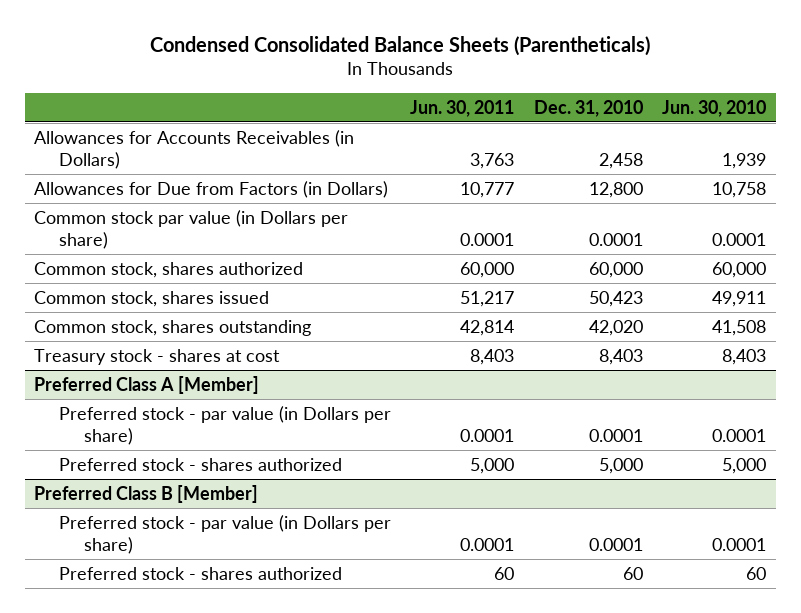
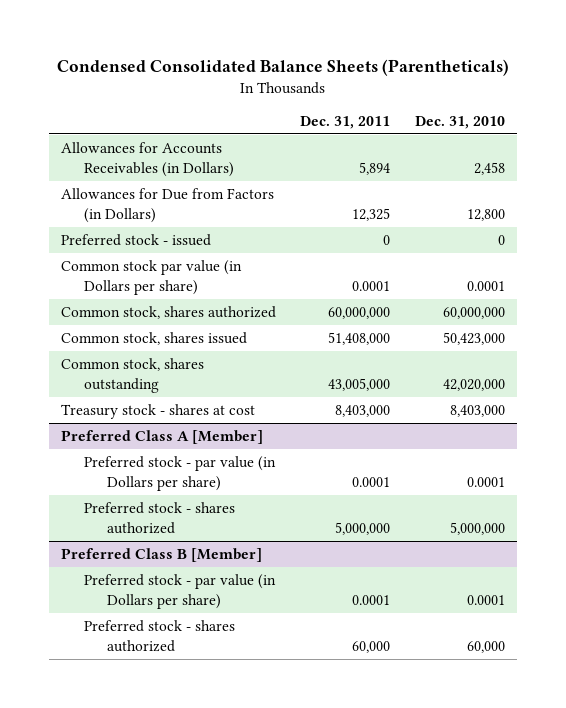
[410,99,515,117] Jun. 30, 2011 -> none
[662,99,767,117] Jun. 30, 2010 -> none
none -> [300,116,391,130] Dec. 31, 2011
none -> [60,233,211,246] Preferred stock - issued
[588,261,643,278] 60,000 -> [442,306,505,319] 60,000,000
[588,290,643,307] 50,423 -> [442,331,505,345] 50,423,000
[588,319,643,336] 42,020 -> [442,378,505,391] 42,020,000
[598,348,643,365] 8,403 -> [449,404,505,417] 8,403,000
[598,457,643,474] 5,000 -> [449,521,505,535] 5,000,000
[622,566,643,580] 60 -> [466,640,505,653] 60,000

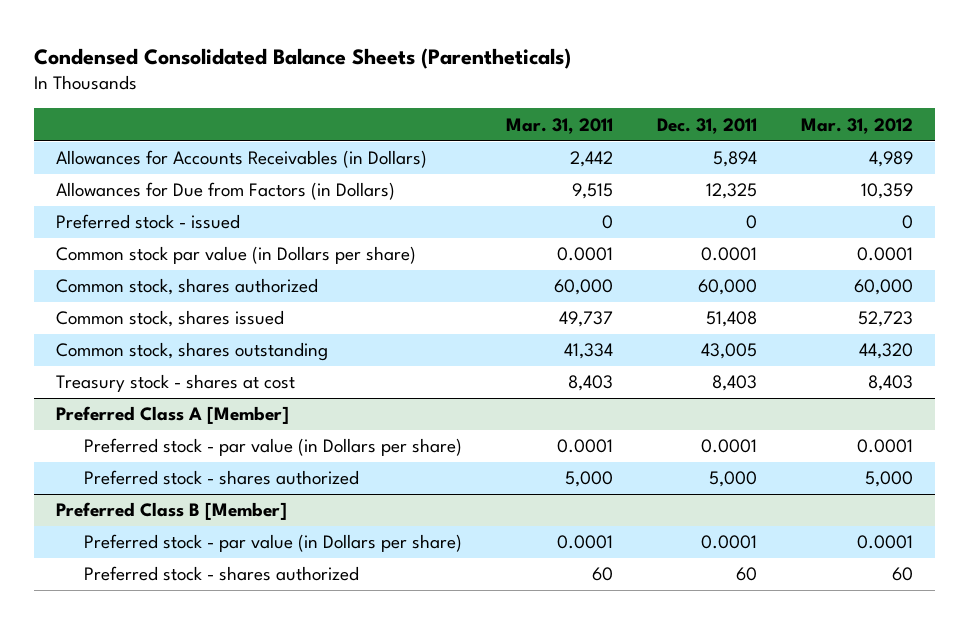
[414,116,505,130] Dec. 31, 2010 -> none
none -> [505,117,613,134] Mar. 31, 2011
none -> [800,117,913,134] Mar. 31, 2012
[328,306,391,319] 60,000,000 -> [697,279,757,296] 60,000
[328,331,391,345] 51,408,000 -> [705,311,757,328] 51,408
[328,377,391,391] 43,005,000 -> [700,343,757,360] 43,005
[335,404,391,417] 8,403,000 -> [711,375,757,392] 8,403
[335,521,391,535] 5,000,000 -> [708,471,757,488] 5,000
[352,640,391,653] 60,000 -> [735,567,757,582] 60

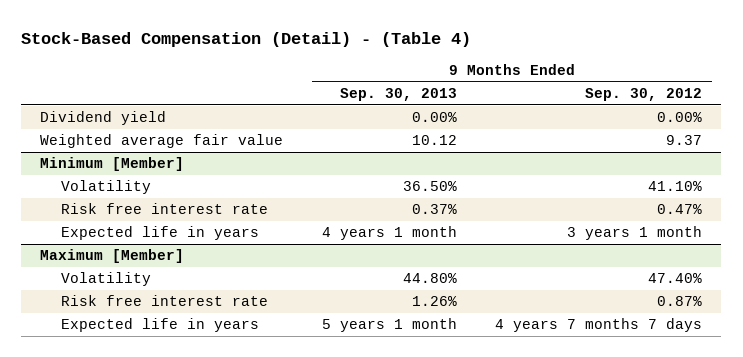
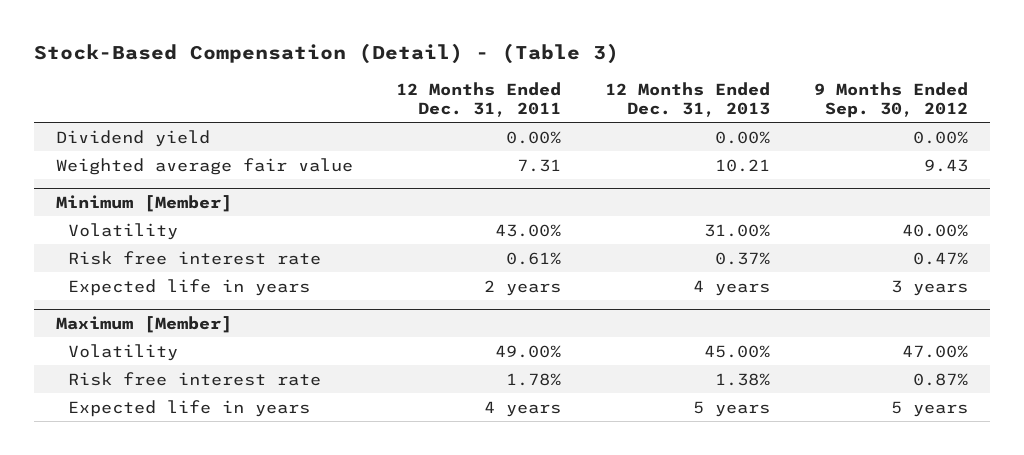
[21,31,472,47] Stock-Based Compensation (Detail) - (Table 4) -> [33,43,619,65] Stock-Based Compensation (Detail) - (Table 3)
[339,88,457,102] Sep. 30, 2013 -> none
none -> [396,82,562,118] 12 Months Ended Dec. 31, 2011
none -> [605,82,771,118] 12 Months Ended Dec. 31, 2013
[666,135,703,146] 9.37 -> [923,158,968,172] 9.43
[648,181,703,192] 41.10% -> [901,223,968,237] 40.00%
[567,226,703,241] 3 years 1 month -> [890,279,968,296] 3 years
[648,273,703,284] 47.40% -> [901,344,968,358] 47.00%
[495,318,703,333] 4 years 7 months 7 days -> [890,400,968,417] 5 years

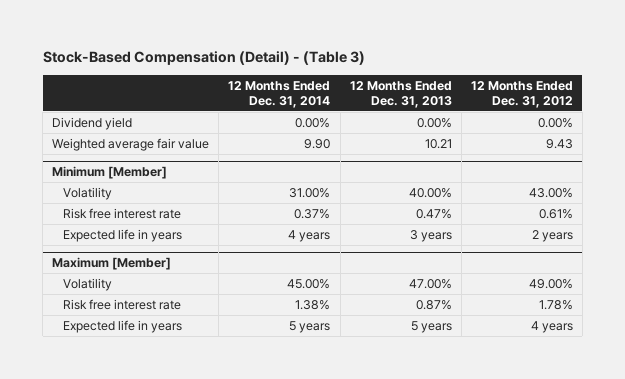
[396,82,562,118] 12 Months Ended Dec. 31, 2011 -> none
[813,82,968,119] 9 Months Ended Sep. 30, 2012 -> none
none -> [228,80,331,108] 12 Months Ended Dec. 31, 2014
none -> [470,80,573,108] 12 Months Ended Dec. 31, 2012
[704,223,771,237] 31.00% -> [408,187,452,198] 40.00%
[715,251,771,265] 0.37% -> [415,208,452,219] 0.47%
[693,279,771,296] 4 years -> [409,229,452,242] 3 years
[704,344,771,358] 45.00% -> [408,278,452,289] 47.00%
[715,372,771,386] 1.38% -> [415,299,452,310] 0.87%

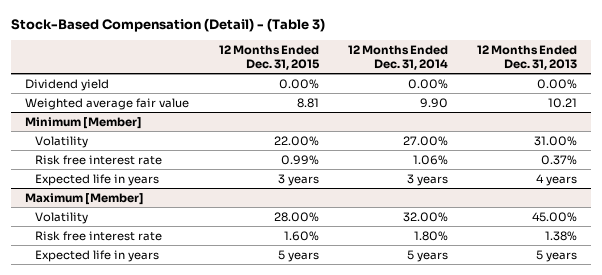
[470,80,573,108] 12 Months Ended Dec. 31, 2012 -> none
none -> [218,44,320,70] 12 Months Ended Dec. 31, 2015
[289,187,331,198] 31.00% -> [402,135,448,146] 27.00%
[408,187,452,198] 40.00% -> [533,135,577,146] 31.00%
[294,208,331,219] 0.37% -> [412,154,448,165] 1.06%
[415,208,452,219] 0.47% -> [540,154,577,165] 0.37%
[288,229,331,242] 4 years -> [406,173,448,186] 3 years
[409,229,452,242] 3 years -> [535,173,577,186] 4 years
[287,278,331,289] 45.00% -> [402,211,448,222] 32.00%
[408,278,452,289] 47.00% -> [531,211,577,222] 45.00%
[295,299,331,310] 1.38% -> [413,230,448,241] 1.80%
[415,299,452,310] 0.87% -> [544,230,577,241] 1.38%

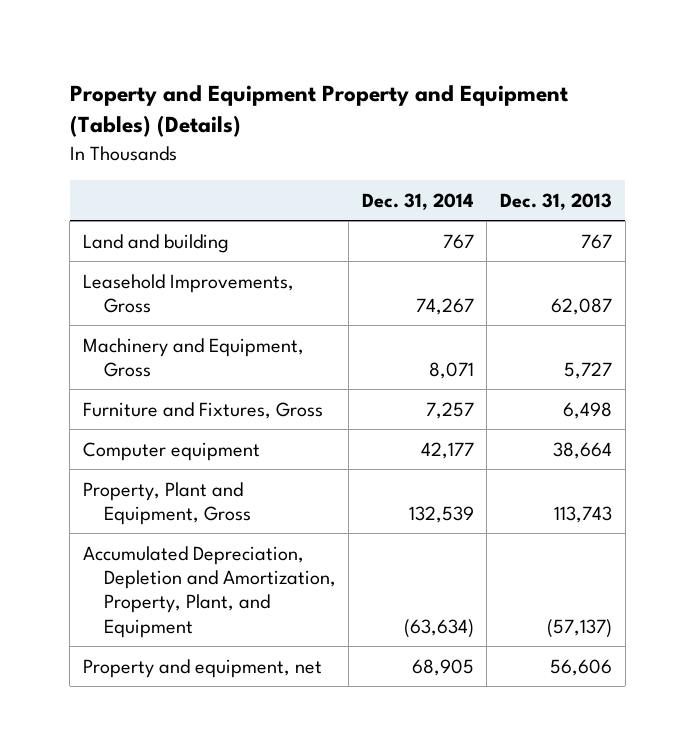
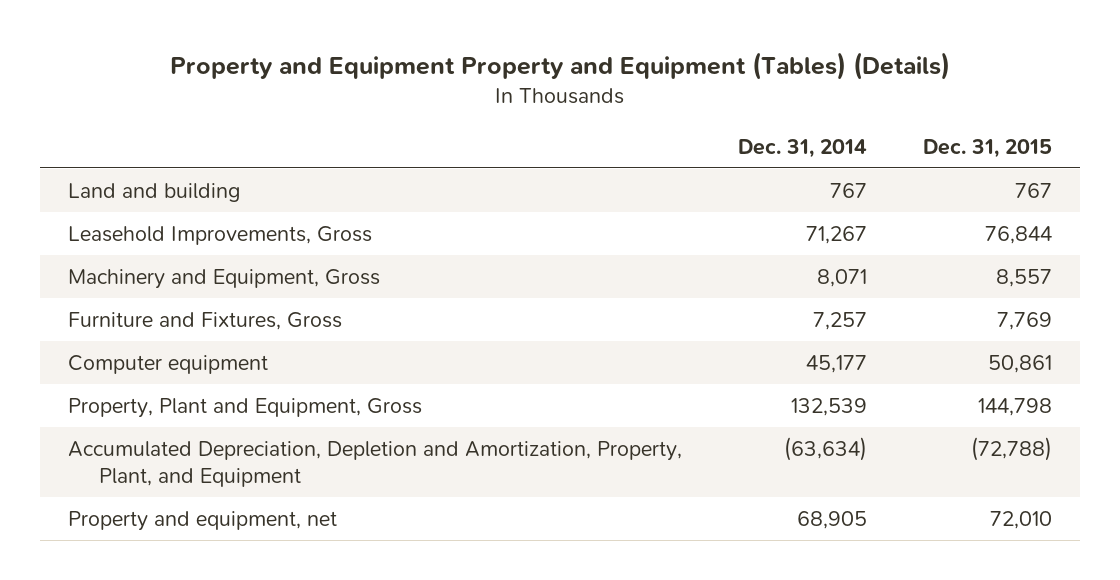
[500,192,613,210] Dec. 31, 2013 -> none
none -> [923,138,1053,158] Dec. 31, 2015
[415,298,474,316] 74,267 -> [806,226,868,245] 71,267
[420,441,474,459] 42,177 -> [806,355,868,374] 45,177

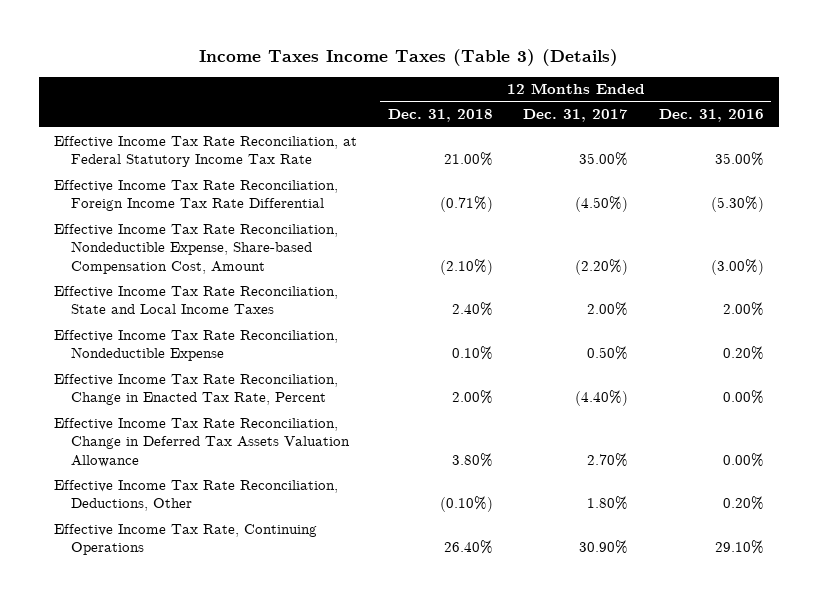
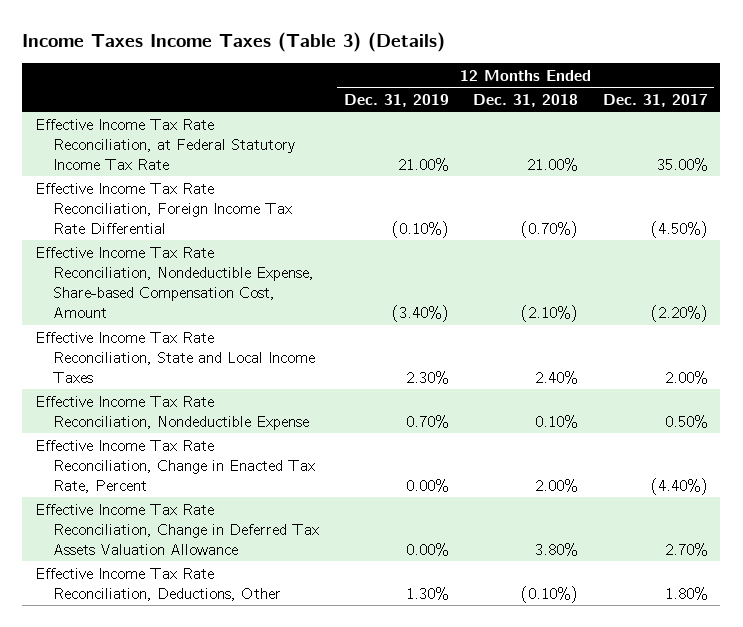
[658,109,764,123] Dec. 31, 2016 -> none
none -> [343,93,449,107] Dec. 31, 2019
[439,196,493,213] (0.71%) -> [521,220,579,238] (0.70%)
[54,523,318,556] Effective Income Tax Rate, Continuing Operations -> none

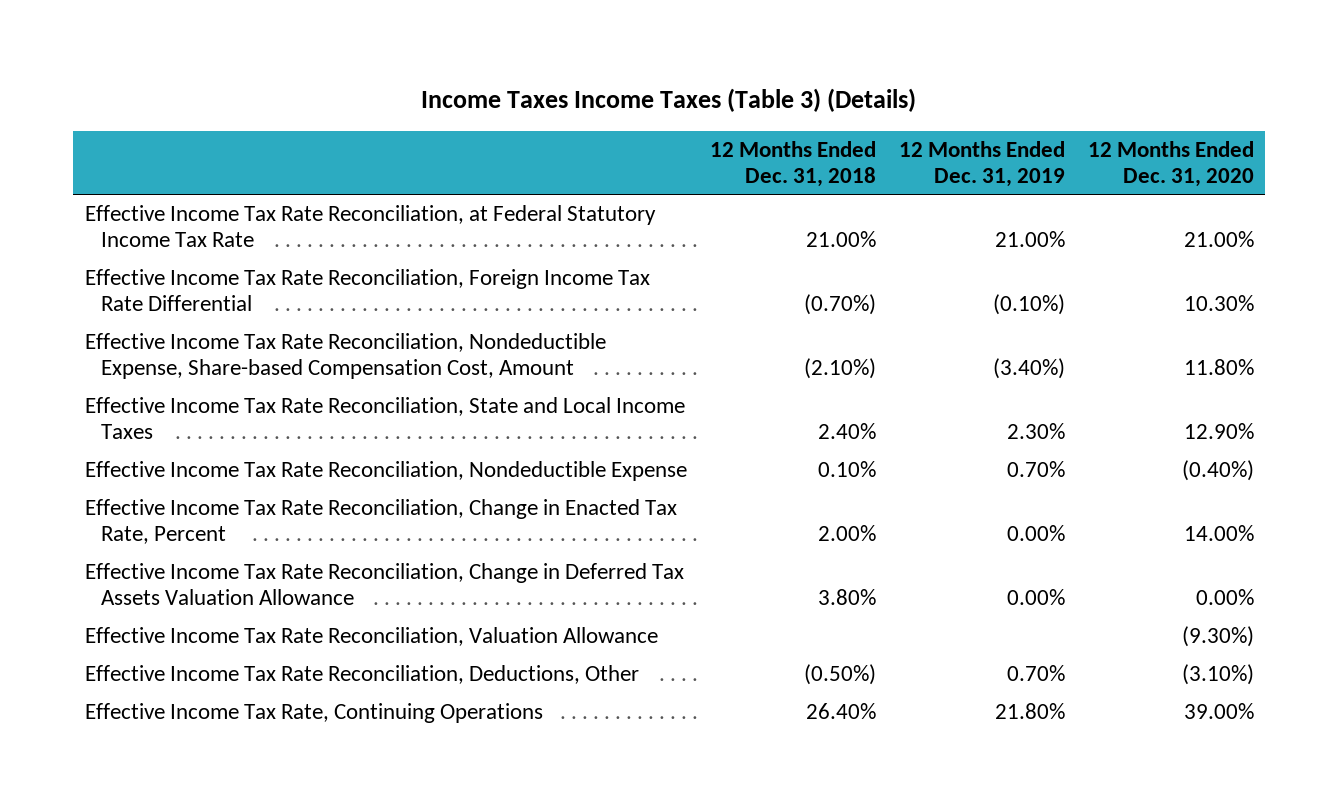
[602,93,708,107] Dec. 31, 2017 -> none
none -> [1087,140,1254,187] 12 Months Ended Dec. 31, 2020
none -> [84,627,658,647] Effective Income Tax Rate Reconciliation, Valuation Allowance
[405,586,449,600] 1.30% -> [1006,665,1065,682] 0.70%
[521,585,579,603] (0.10%) -> [803,664,876,686] (0.50%)
none -> [84,703,543,724] Effective Income Tax Rate, Continuing Operations

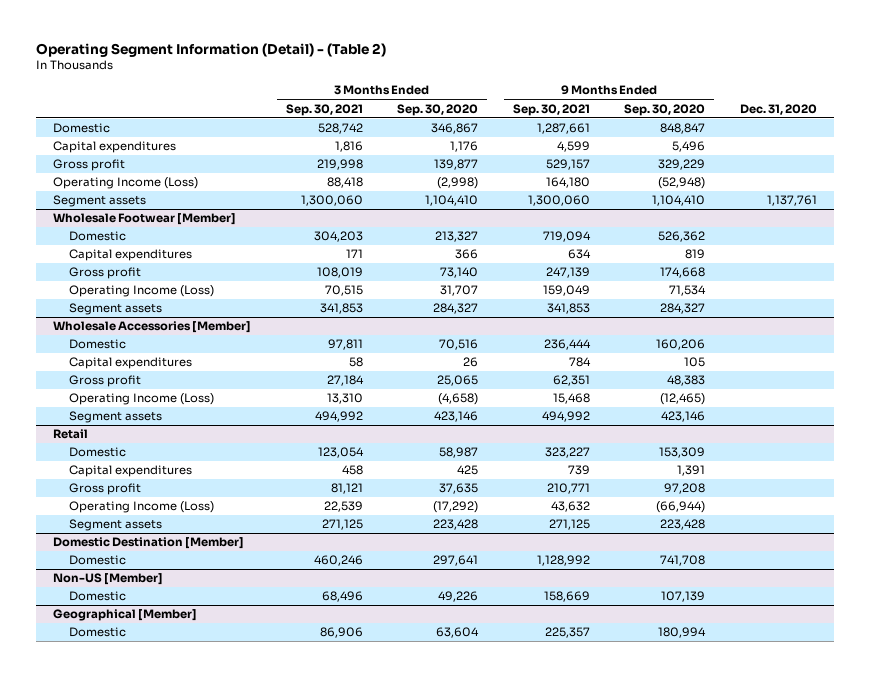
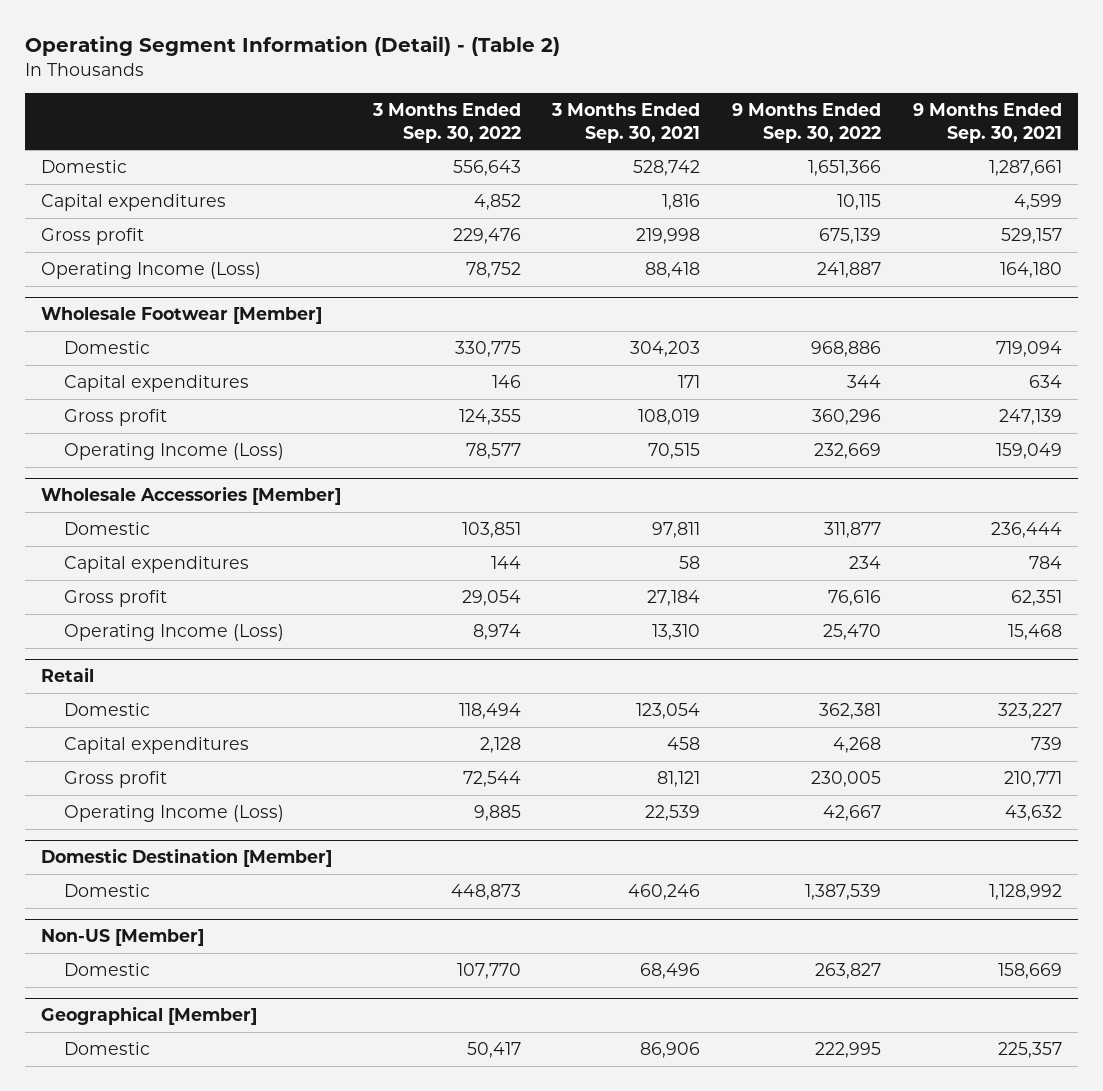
[397,103,479,116] Sep. 30, 2020 -> none
[624,103,706,116] Sep. 30, 2020 -> none
[739,103,817,115] Dec. 31, 2020 -> none
none -> [371,103,521,143] 3 Months Ended Sep. 30, 2022
none -> [732,103,882,143] 9 Months Ended Sep. 30, 2022
[53,195,147,208] Segment assets -> none
[69,303,163,316] Segment assets -> none
[69,411,163,424] Segment assets -> none
[69,519,163,532] Segment assets -> none

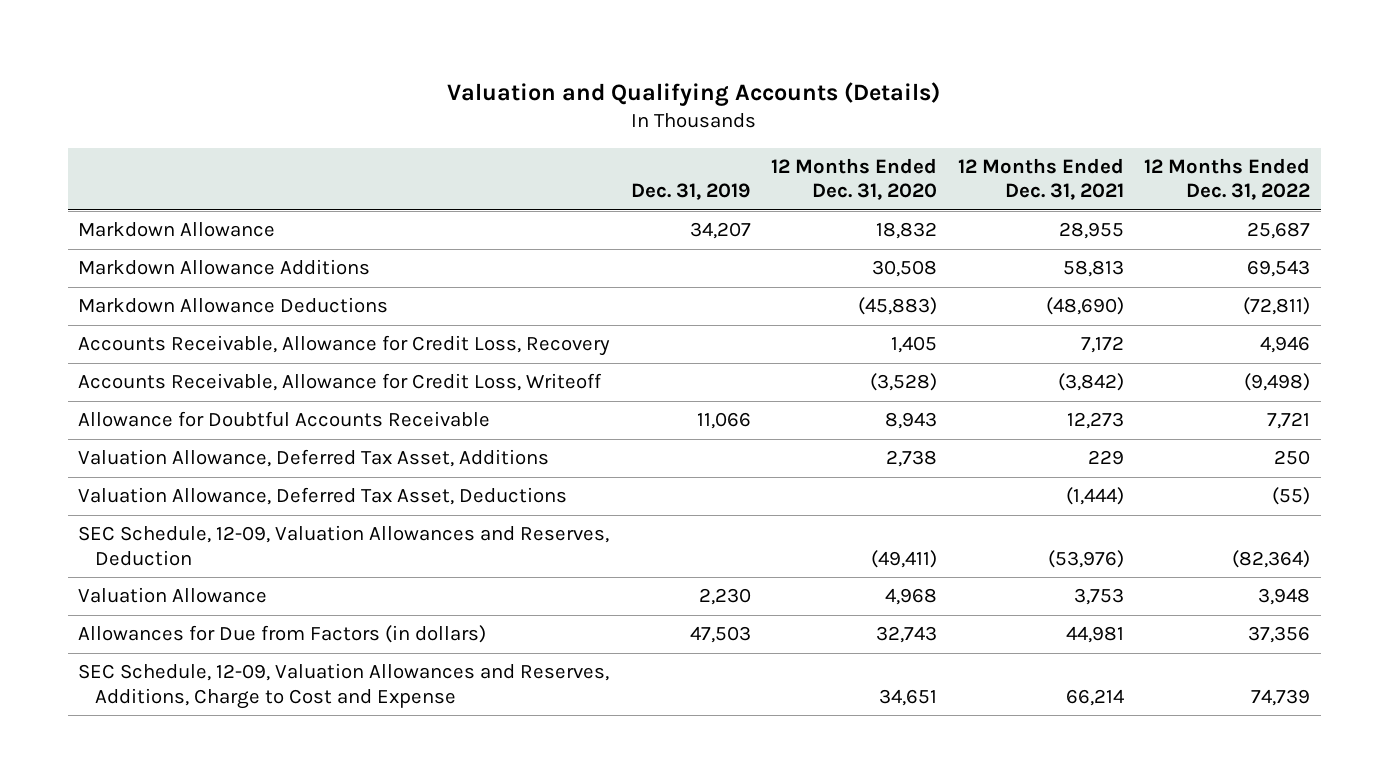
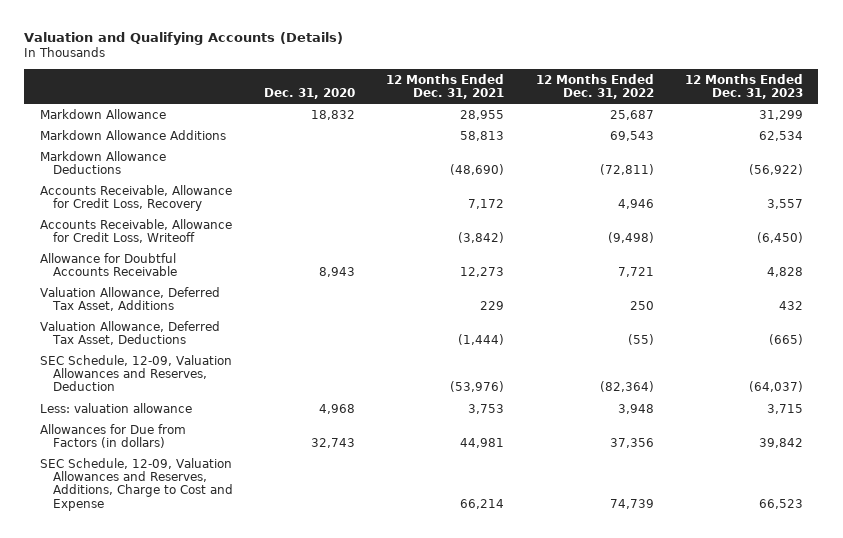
[630,183,751,201] Dec. 31, 2019 -> none
[771,158,938,201] 12 Months Ended Dec. 31, 2020 -> none
none -> [264,87,356,99] Dec. 31, 2020
none -> [684,73,803,99] 12 Months Ended Dec. 31, 2023
[78,587,268,604] Valuation Allowance -> [39,402,192,413] Less: valuation allowance

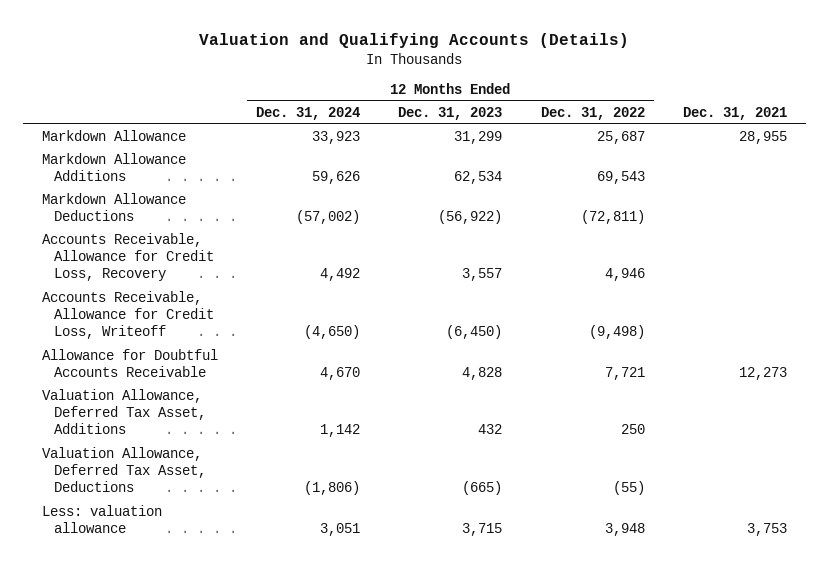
[264,87,356,99] Dec. 31, 2020 -> none
[386,73,505,99] 12 Months Ended Dec. 31, 2021 -> none
none -> [256,106,361,120] Dec. 31, 2024
none -> [682,106,787,120] Dec. 31, 2021
[39,354,232,392] SEC Schedule, 12-09, Valuation Allowances and Reserves, Deduction -> none
[39,423,186,449] Allowances for Due from Factors (in dollars) -> none
[39,457,234,511] SEC Schedule, 12-09, Valuation Allowances and Reserves, Additions, Charge to Cost and Expense -> none

